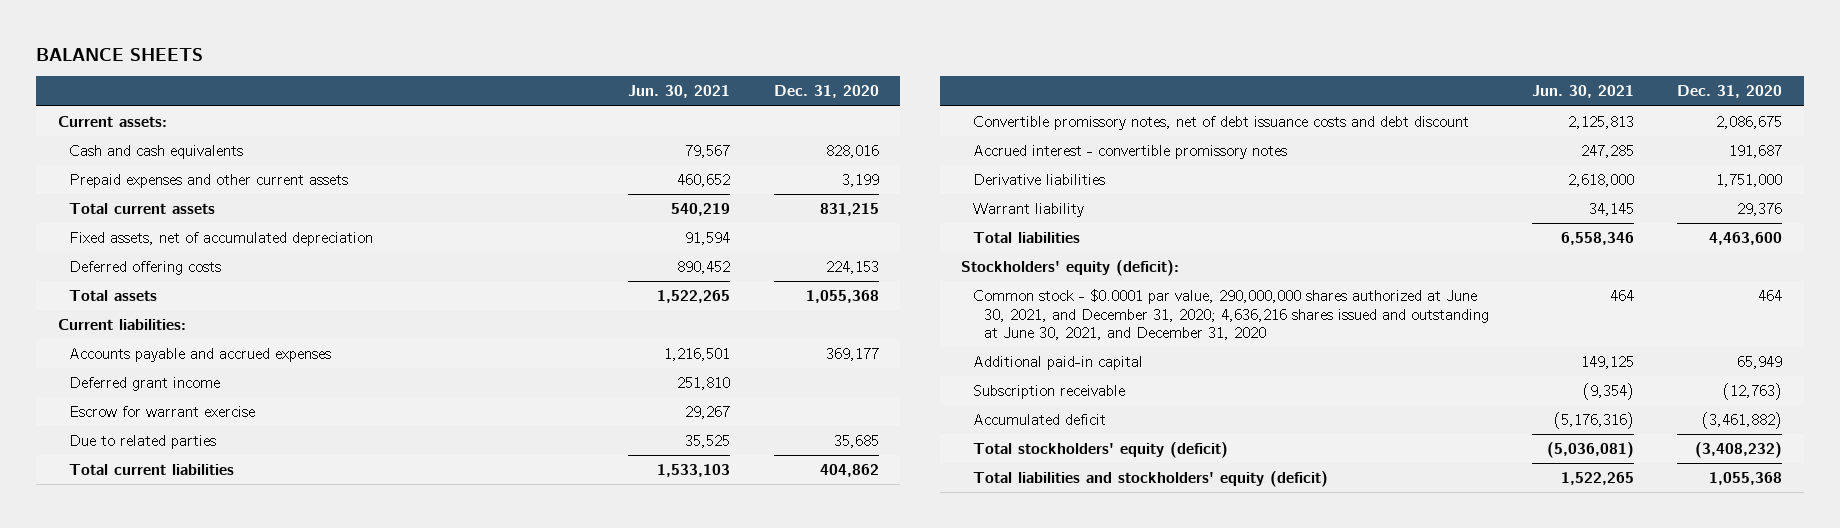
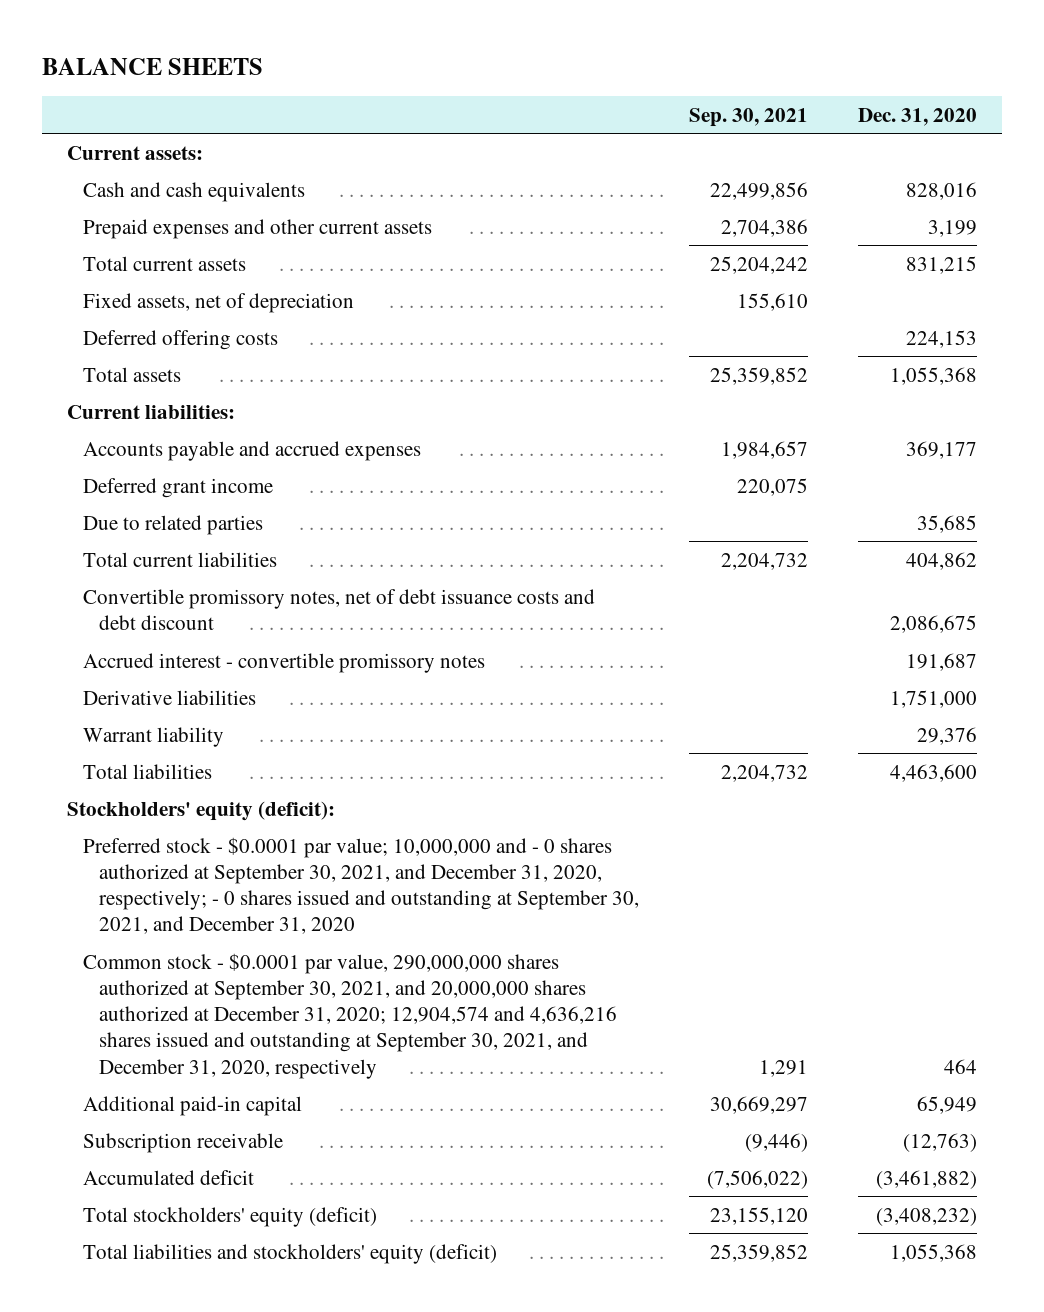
[628,85,731,99] Jun. 30, 2021 -> none
none -> [688,107,808,127] Sep. 30, 2021
[68,232,373,247] Fixed assets, net of accumulated depreciation -> [82,292,354,313] Fixed assets, net of depreciation
[68,406,255,418] Escrow for warrant exercise -> none
none -> [82,836,639,935] Preferred stock - $0.0001 par value; 10,000,000 and - 0 shares authorized at September 30, 2021, and December 31, 2020, respectively; - 0 shares issued and outstanding at September 30, 2021, and December 31, 2020
[972,289,1489,341] Common stock - $0.0001 par value, 290,000,000 shares authorized at June 30, 2021, and December 31, 2020; 4,636,216 shares issued and outstanding at June 30, 2021, and December 31, 2020 -> [82,952,617,1079] Common stock - $0.0001 par value, 290,000,000 shares authorized at September 30, 2021, and 20,000,000 shares authorized at December 31, 2020; 12,904,574 and 4,636,216 shares issued and outstanding at September 30, 2021, and December 31, 2020, respectively

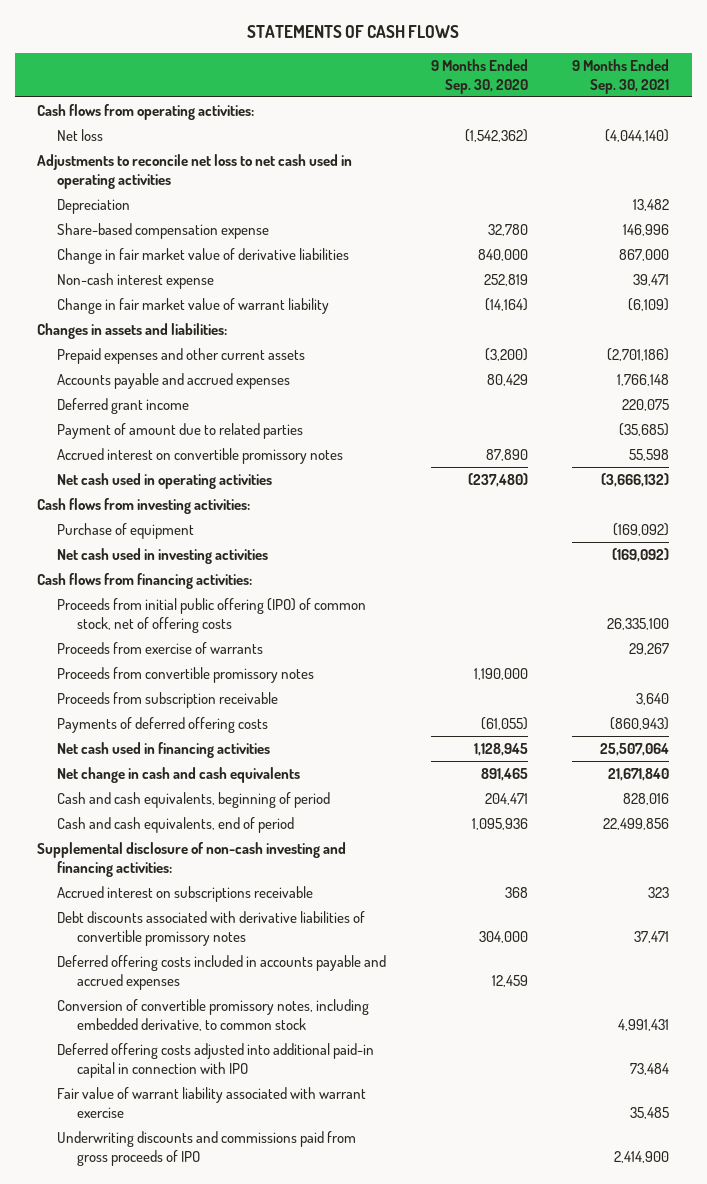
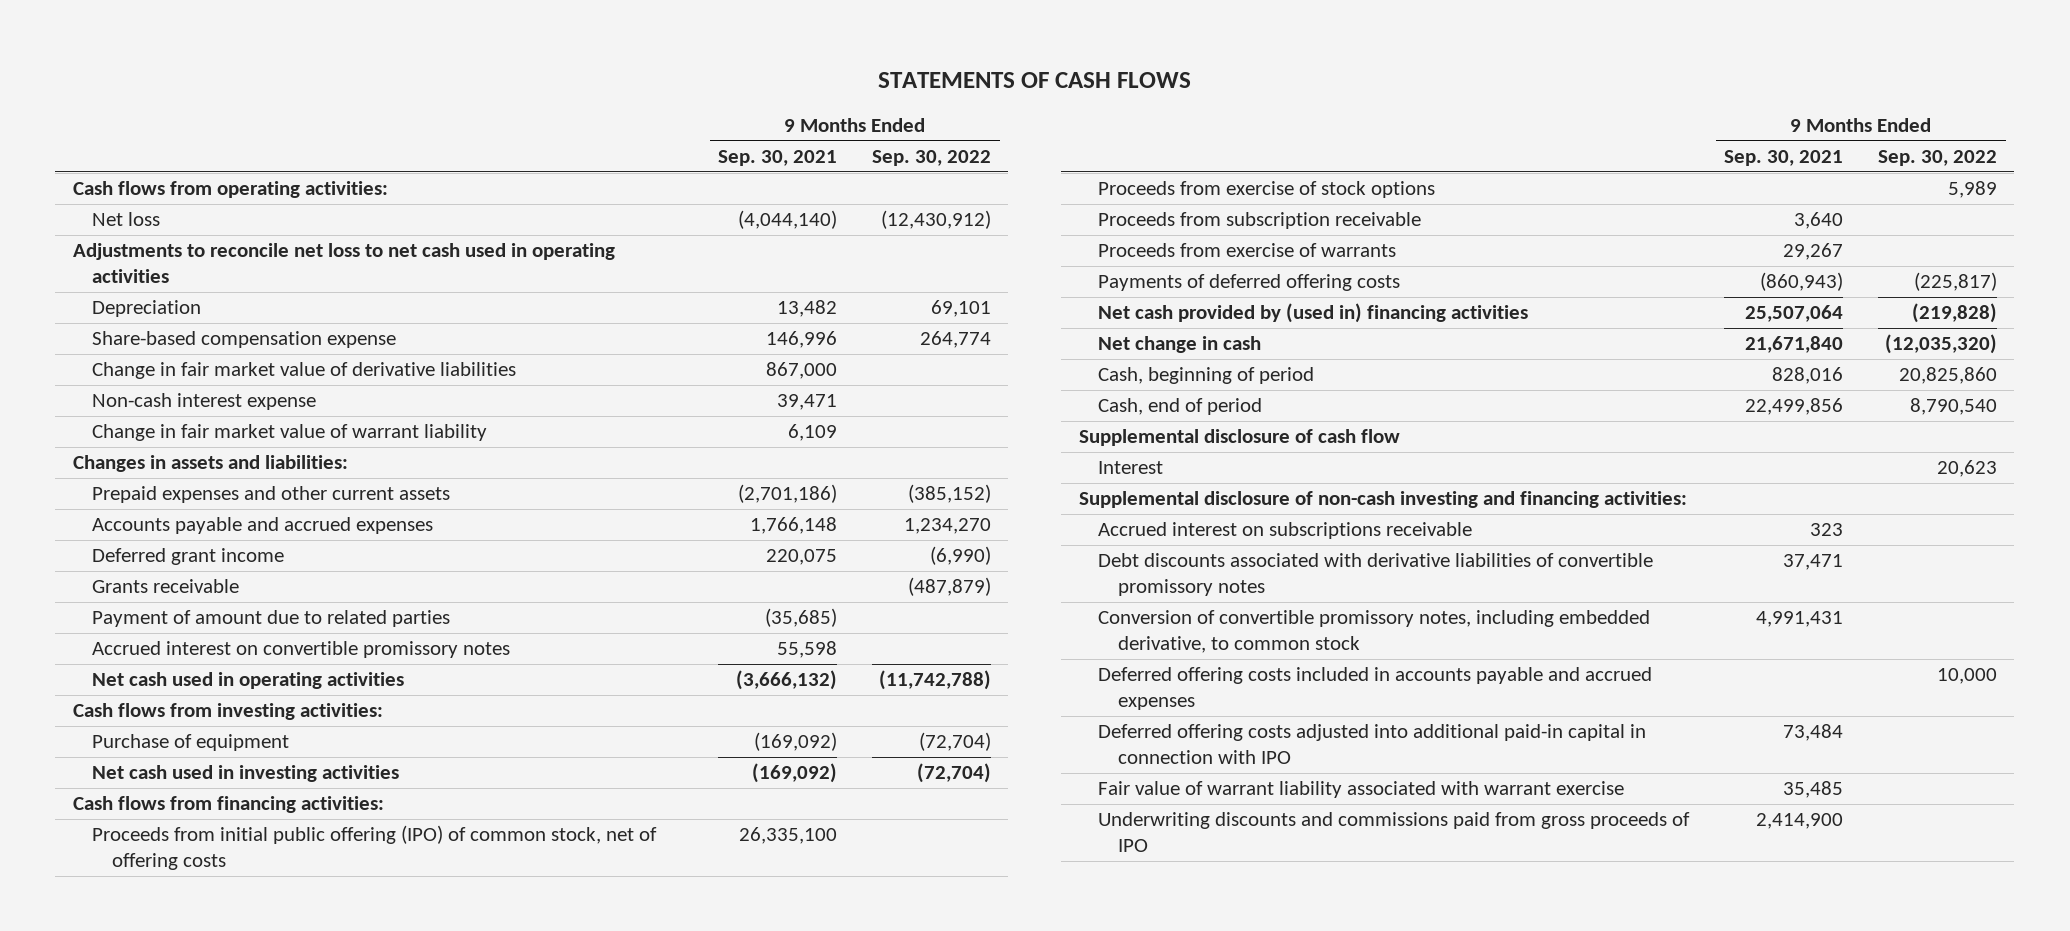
[430,59,528,94] 9 Months Ended Sep. 30, 2020 -> none
none -> [872,150,992,167] Sep. 30, 2022
[628,298,670,312] (6,109) -> [788,424,838,442] 6,109
none -> [92,579,240,594] Grants receivable
[57,667,315,684] Proceeds from convertible promissory notes -> none
none -> [1098,181,1436,199] Proceeds from exercise of stock options
[57,642,264,655] Proceeds from exercise of warrants -> [1098,243,1397,258] Proceeds from exercise of warrants
[57,742,271,759] Net cash used in financing activities -> [1098,303,1529,324] Net cash provided by (used in) financing activities
[57,767,301,784] Net change in cash and cash equivalents -> [1098,336,1262,354] Net change in cash
[57,792,331,809] Cash and cash equivalents, beginning of period -> [1098,367,1315,385] Cash, beginning of period
[57,817,295,834] Cash and cash equivalents, end of period -> [1098,398,1263,416] Cash, end of period
none -> [1078,429,1400,447] Supplemental disclosure of cash flow
none -> [1098,461,1164,475] Interest
[57,955,387,990] Deferred offering costs included in accounts payable and accrued expenses -> [1098,667,1653,711] Deferred offering costs included in accounts payable and accrued expenses

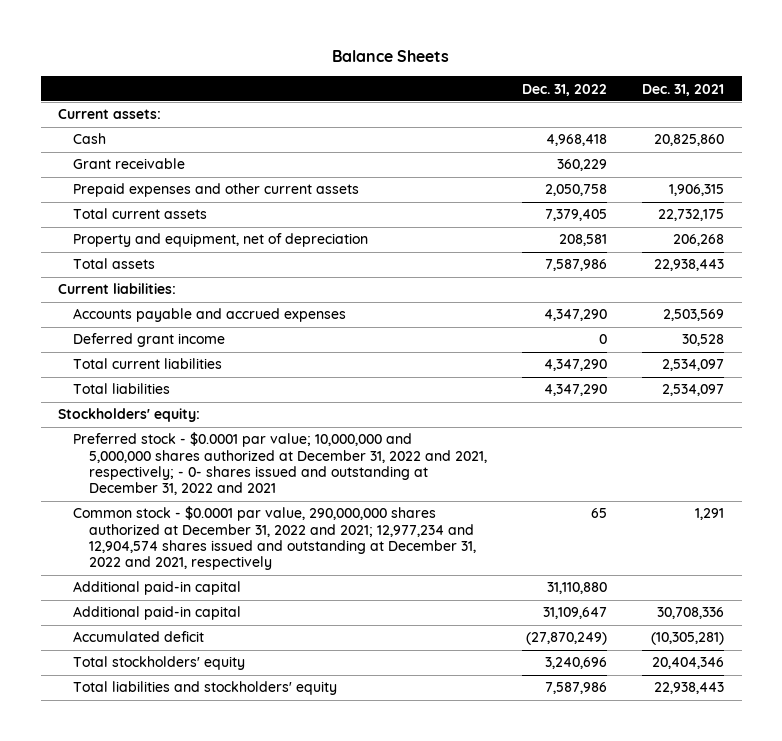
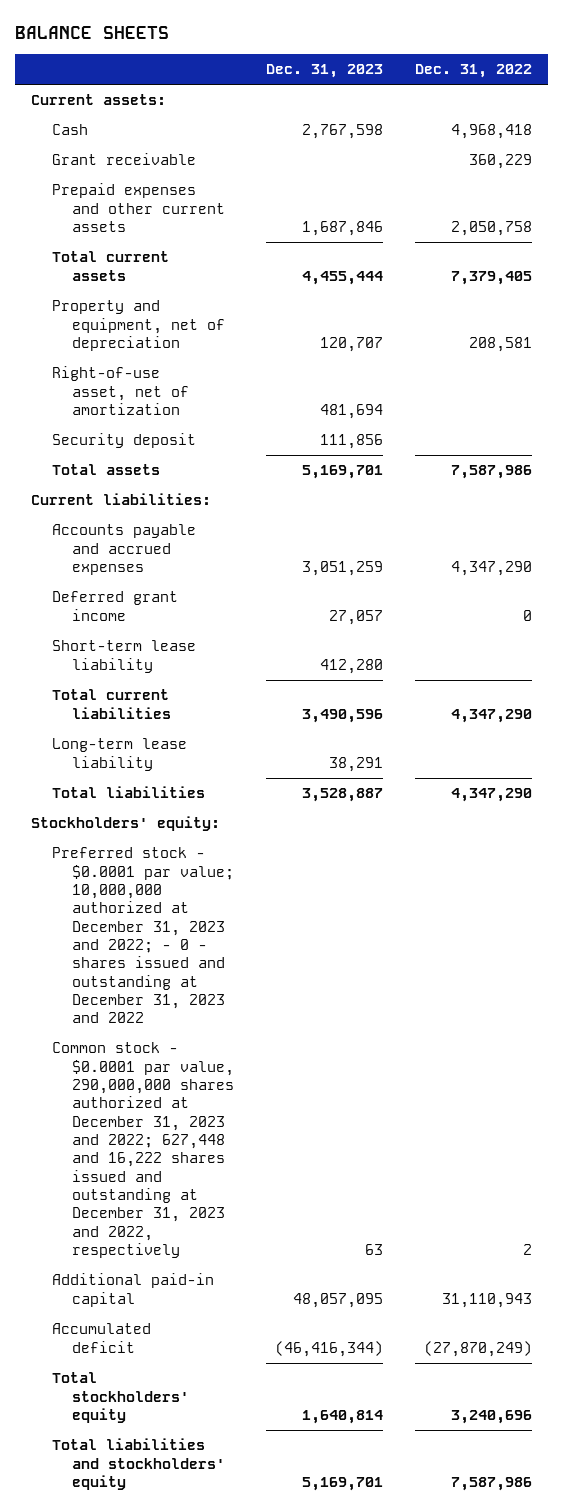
[332,50,450,63] Balance Sheets -> [15,25,170,39] BALANCE SHEETS
[642,83,725,96] Dec. 31, 2021 -> none
none -> [266,64,384,79] Dec. 31, 2023
none -> [51,366,190,416] Right-of-use asset, net of amortization
none -> [51,433,196,449] Security deposit
none -> [51,640,196,673] Short-term lease liability
none -> [51,738,187,771] Long-term lease liability
[73,606,242,621] Additional paid-in capital -> none
[73,432,487,496] Preferred stock - $0.0001 par value; 10,000,000 and 5,000,000 shares authorized at December 31, 2022 and 2021, respectively; - 0- shares issued and outstanding at December 31, 2022 and 2021 -> [51,847,235,1024] Preferred stock - $0.0001 par value; 10,000,000 authorized at December 31, 2023 and 2022; - 0 - shares issued and outstanding at December 31, 2023 and 2022
[73,506,476,571] Common stock - $0.0001 par value, 290,000,000 shares authorized at December 31, 2022 and 2021; 12,977,234 and 12,904,574 shares issued and outstanding at December 31, 2022 and 2021, respectively -> [51,1042,235,1259] Common stock - $0.0001 par value, 290,000,000 shares authorized at December 31, 2023 and 2022; 627,448 and 16,222 shares issued and outstanding at December 31, 2023 and 2022, respectively
[590,508,607,519] 65 -> [523,1244,533,1256] 2
[546,582,607,595] 31,110,880 -> [442,1292,533,1308] 31,110,943

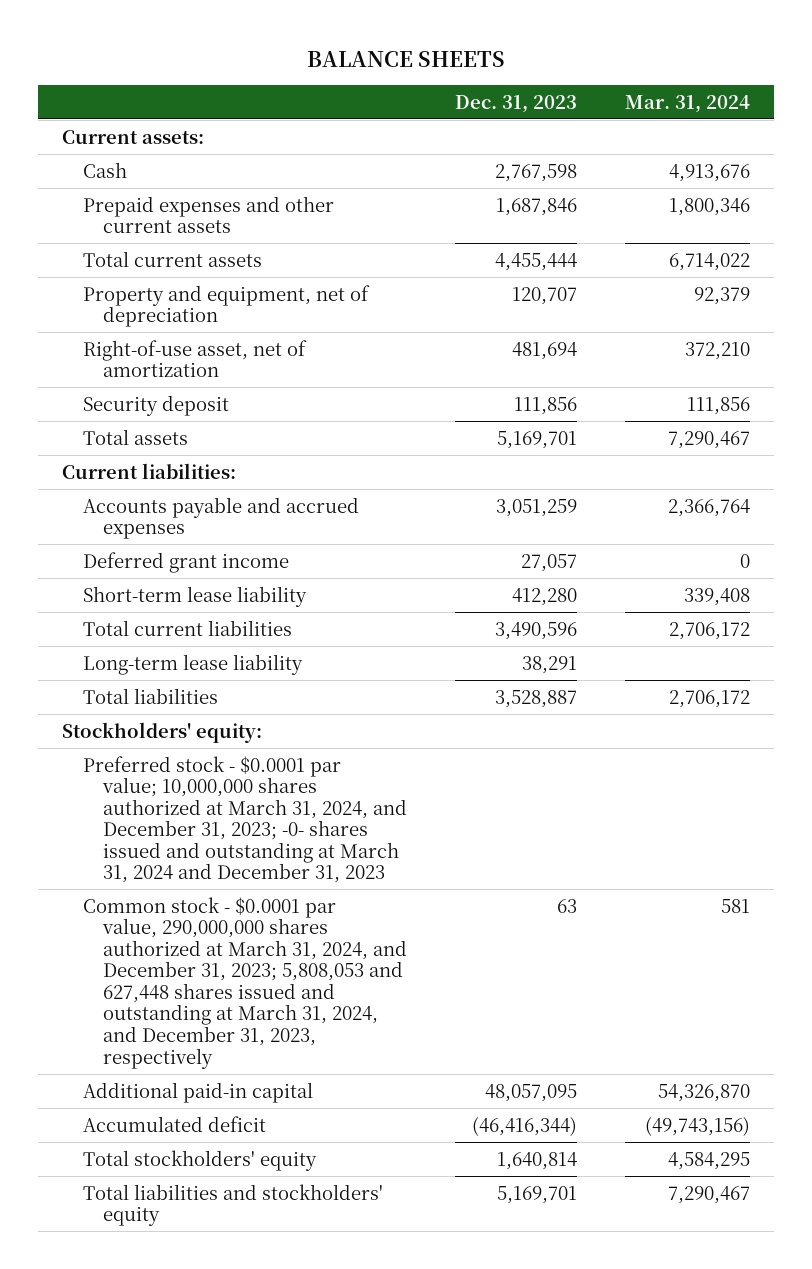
[415,64,533,79] Dec. 31, 2022 -> none
none -> [625,94,751,113] Mar. 31, 2024
[51,153,196,166] Grant receivable -> none
[51,847,235,1024] Preferred stock - $0.0001 par value; 10,000,000 authorized at December 31, 2023 and 2022; - 0 - shares issued and outstanding at December 31, 2023 and 2022 -> [82,755,407,884] Preferred stock - $0.0001 par value; 10,000,000 shares authorized at March 31, 2024, and December 31, 2023; -0- shares issued and outstanding at March 31, 2024 and December 31, 2023
[51,1042,235,1259] Common stock - $0.0001 par value, 290,000,000 shares authorized at December 31, 2023 and 2022; 627,448 and 16,222 shares issued and outstanding at December 31, 2023 and 2022, respectively -> [82,896,407,1069] Common stock - $0.0001 par value, 290,000,000 shares authorized at March 31, 2024, and December 31, 2023; 5,808,053 and 627,448 shares issued and outstanding at March 31, 2024, and December 31, 2023, respectively

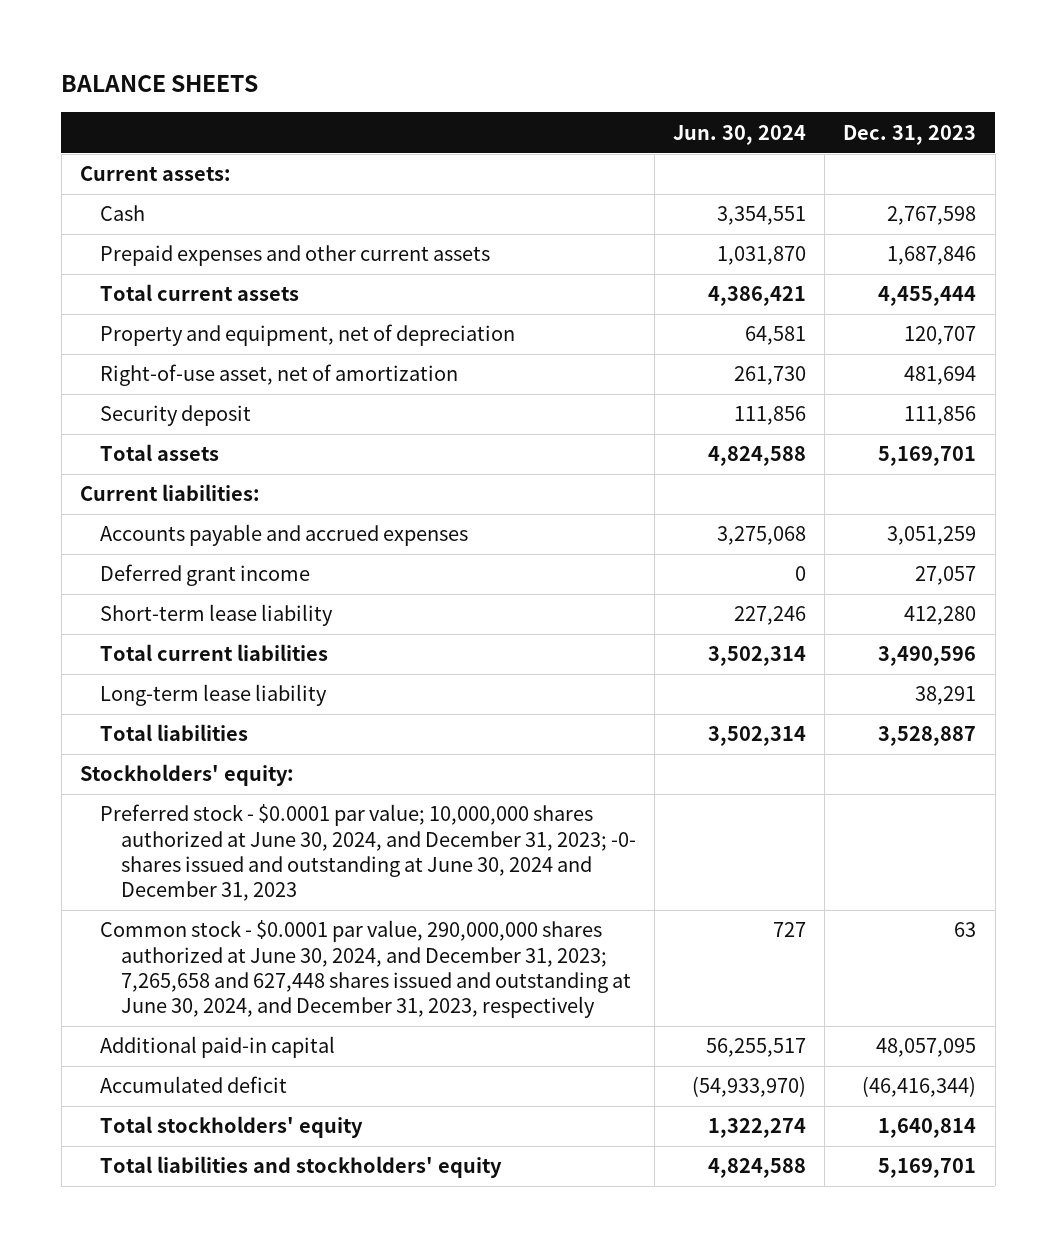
[625,94,751,113] Mar. 31, 2024 -> none
none -> [673,124,807,145] Jun. 30, 2024
[82,755,407,884] Preferred stock - $0.0001 par value; 10,000,000 shares authorized at March 31, 2024, and December 31, 2023; -0- shares issued and outstanding at March 31, 2024 and December 31, 2023 -> [100,804,637,901] Preferred stock - $0.0001 par value; 10,000,000 shares authorized at June 30, 2024, and December 31, 2023; -0- shares issued and outstanding at June 30, 2024 and December 31, 2023
[82,896,407,1069] Common stock - $0.0001 par value, 290,000,000 shares authorized at March 31, 2024, and December 31, 2023; 5,808,053 and 627,448 shares issued and outstanding at March 31, 2024, and December 31, 2023, respectively -> [100,920,632,1018] Common stock - $0.0001 par value, 290,000,000 shares authorized at June 30, 2024, and December 31, 2023; 7,265,658 and 627,448 shares issued and outstanding at June 30, 2024, and December 31, 2023, respectively

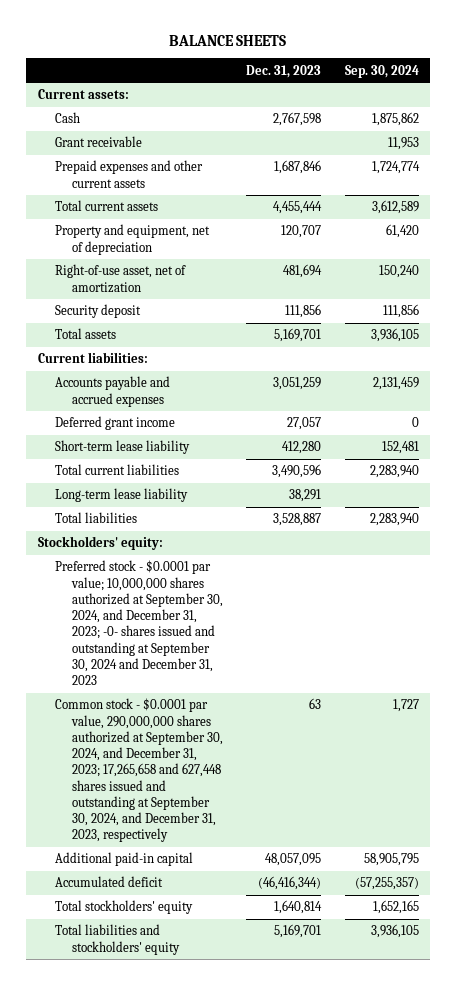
[673,124,807,145] Jun. 30, 2024 -> none
none -> [344,64,419,78] Sep. 30, 2024
none -> [54,136,142,148] Grant receivable
[100,804,637,901] Preferred stock - $0.0001 par value; 10,000,000 shares authorized at June 30, 2024, and December 31, 2023; -0- shares issued and outstanding at June 30, 2024 and December 31, 2023 -> [54,560,223,686] Preferred stock - $0.0001 par value; 10,000,000 shares authorized at September 30, 2024, and December 31, 2023; -0- shares issued and outstanding at September 30, 2024 and December 31, 2023
[100,920,632,1018] Common stock - $0.0001 par value, 290,000,000 shares authorized at June 30, 2024, and December 31, 2023; 7,265,658 and 627,448 shares issued and outstanding at June 30, 2024, and December 31, 2023, respectively -> [54,698,223,843] Common stock - $0.0001 par value, 290,000,000 shares authorized at September 30, 2024, and December 31, 2023; 17,265,658 and 627,448 shares issued and outstanding at September 30, 2024, and December 31, 2023, respectively

